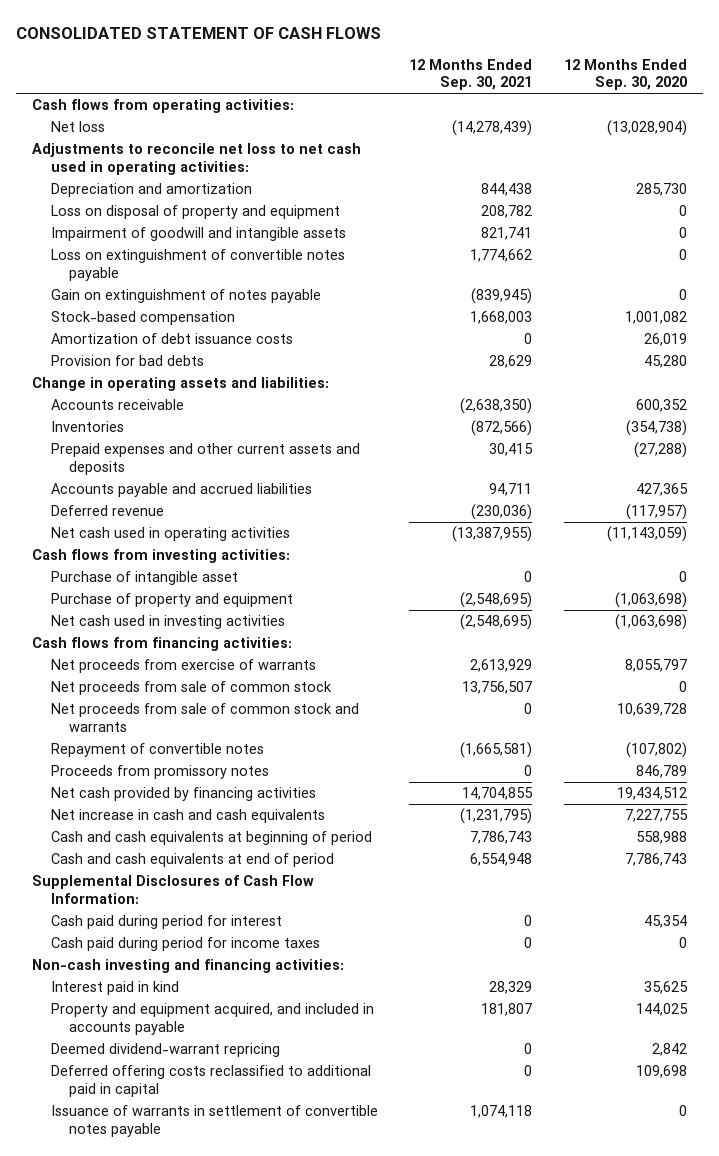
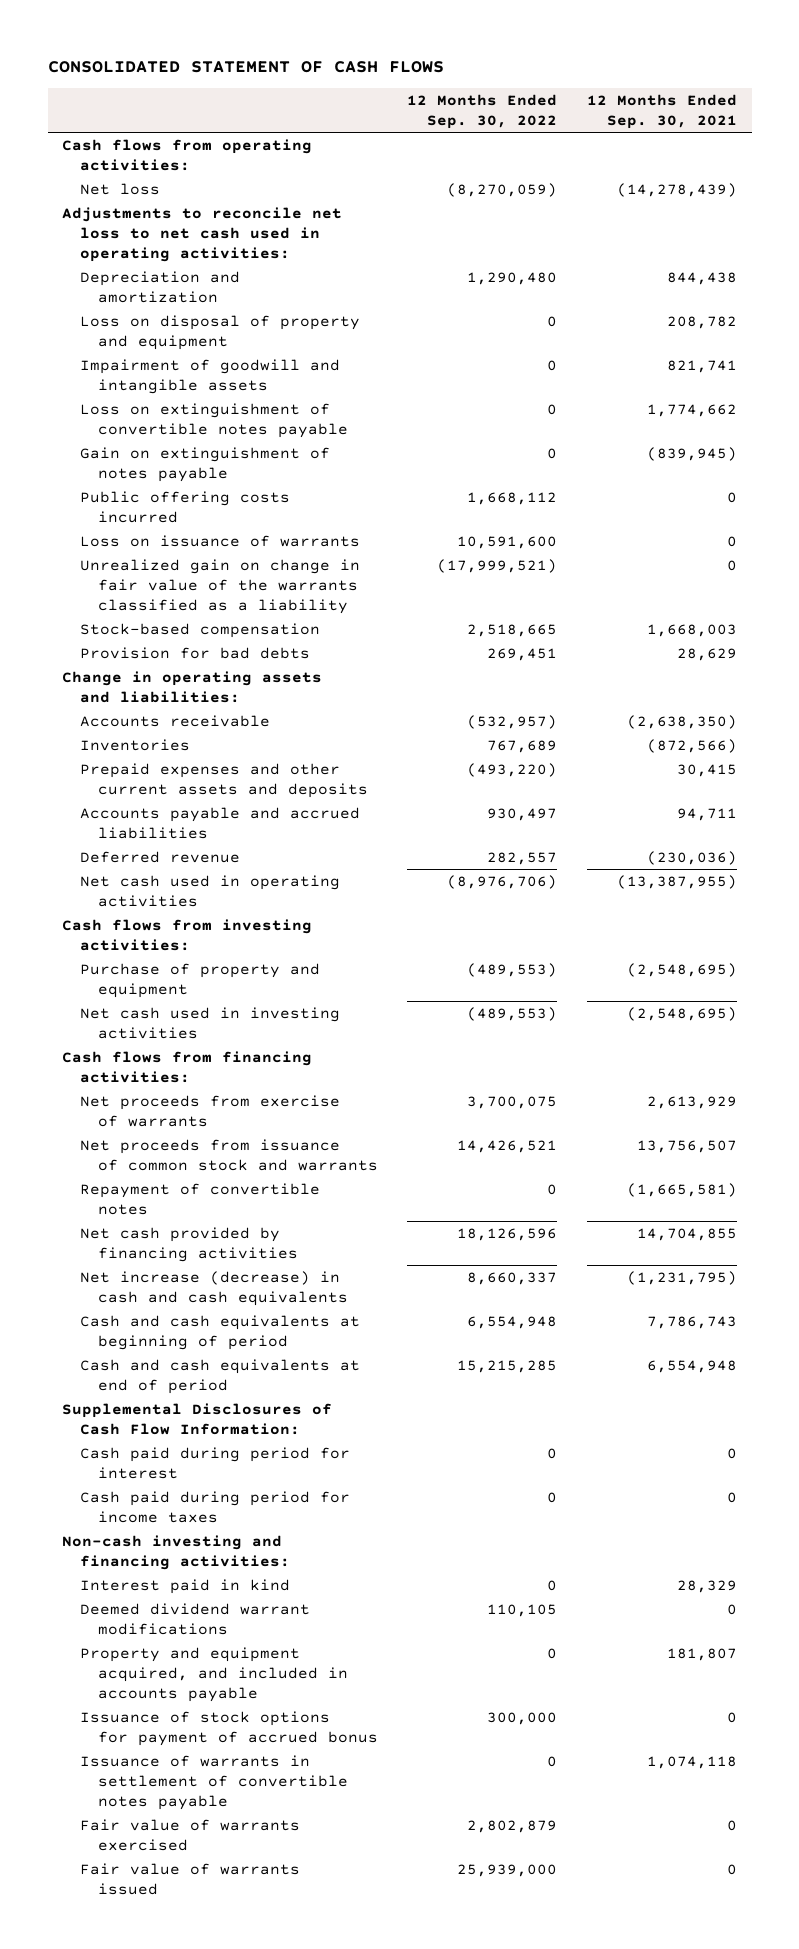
[564,58,688,91] 12 Months Ended Sep. 30, 2020 -> none
none -> [407,93,558,129] 12 Months Ended Sep. 30, 2022
none -> [80,490,291,523] Public offering costs incurred
none -> [80,534,361,547] Loss on issuance of warrants
none -> [80,558,361,614] Unrealized gain on change in fair value of the warrants classified as a liability
[50,333,293,345] Amortization of debt issuance costs -> none
[50,571,238,586] Purchase of intangible asset -> none
[50,681,332,696] Net proceeds from sale of common stock -> none
[50,703,359,732] Net proceeds from sale of common stock and warrants -> [80,1138,378,1171] Net proceeds from issuance of common stock and warrants
[524,703,533,715] 0 -> [636,1139,737,1153] 13,756,507
[50,765,269,780] Proceeds from promissory notes -> none
[50,809,325,824] Net increase in cash and cash equivalents -> [80,1270,348,1306] Net increase (decrease) in cash and cash equivalents
none -> [80,1602,311,1635] Deemed dividend warrant modifications
[50,1043,280,1058] Deemed dividend-warrant repricing -> none
[50,1065,371,1097] Deferred offering costs reclassified to additional paid in capital -> none
none -> [80,1710,378,1746] Issuance of stock options for payment of accrued bonus
none -> [80,1818,301,1851] Fair value of warrants exercised
none -> [80,1862,301,1895] Fair value of warrants issued

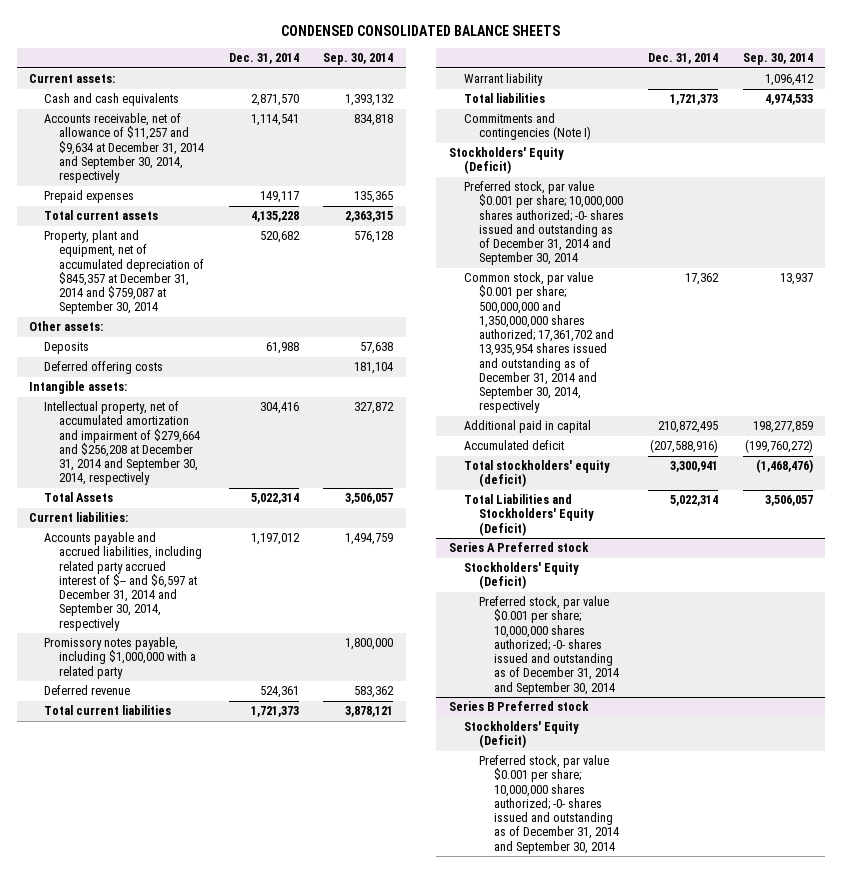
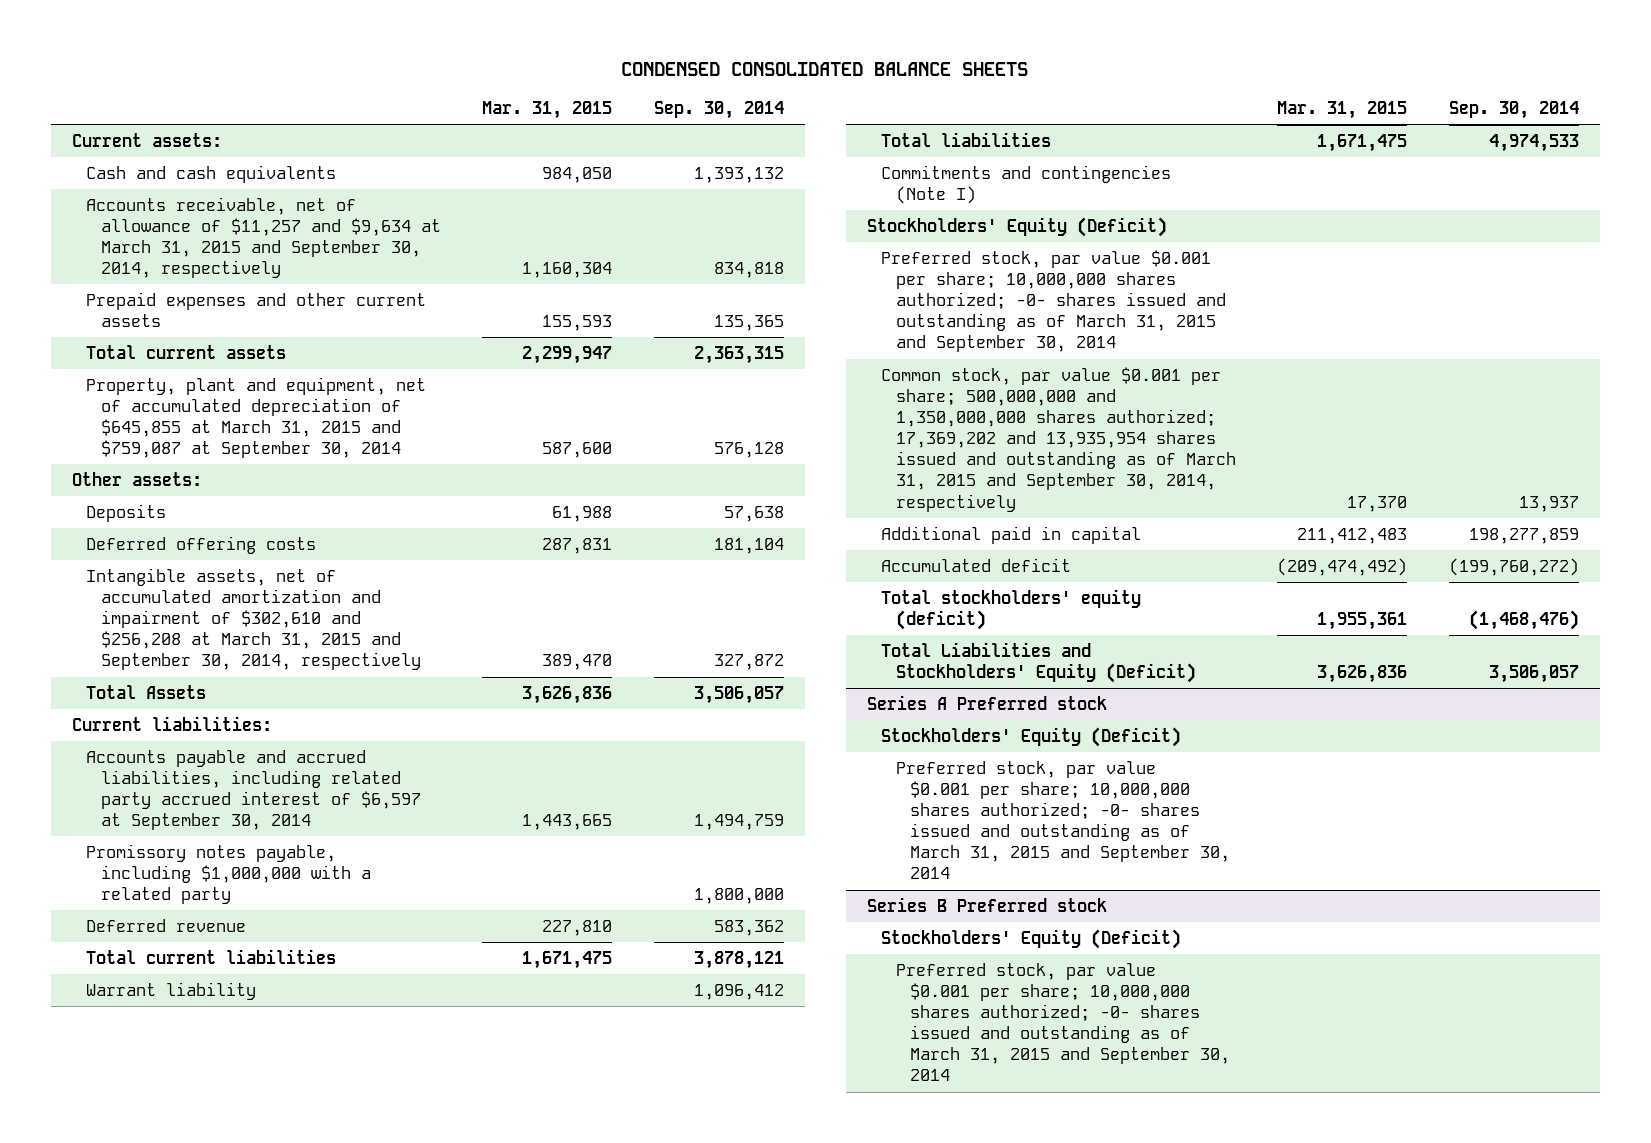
[228,53,299,65] Dec. 31, 2014 -> none
none -> [482,101,613,120] Mar. 31, 2015
[44,113,205,184] Accounts receivable, net of allowance of $11,257 and $9,634 at December 31, 2014 and September 30, 2014, respectively -> [86,196,441,279] Accounts receivable, net of allowance of $11,257 and $9,634 at March 31, 2015 and September 30, 2014, respectively
[44,190,135,204] Prepaid expenses -> [86,291,427,327] Prepaid expenses and other current assets
[44,230,205,315] Property, plant and equipment, net of accumulated depreciation of $845,357 at December 31, 2014 and $759,087 at September 30, 2014 -> [86,376,427,459] Property, plant and equipment, net of accumulated depreciation of $645,855 at March 31, 2015 and $759,087 at September 30, 2014
[28,381,127,395] Intangible assets: -> none
[44,401,201,486] Intellectual property, net of accumulated amortization and impairment of $279,664 and $256,208 at December 31, 2014 and September 30, 2014, respectively -> [86,567,421,671] Intangible assets, net of accumulated amortization and impairment of $302,610 and $256,208 at March 31, 2015 and September 30, 2014, respectively
[44,532,203,631] Accounts payable and accrued liabilities, including related party accrued interest of $-- and $6,597 at December 31, 2014 and September 30, 2014, respectively -> [86,749,421,831] Accounts payable and accrued liabilities, including related party accrued interest of $6,597 at September 30, 2014
[463,181,624,266] Preferred stock, par value $0.001 per share; 10,000,000 shares authorized; -0- shares issued and outstanding as of December 31, 2014 and September 30, 2014 -> [881,249,1226,353] Preferred stock, par value $0.001 per share; 10,000,000 shares authorized; -0- shares issued and outstanding as of March 31, 2015 and September 30, 2014
[463,272,614,414] Common stock, par value $0.001 per share; 500,000,000 and 1,350,000,000 shares authorized; 17,361,702 and 13,935,954 shares issued and outstanding as of December 31, 2014 and September 30, 2014, respectively -> [881,366,1236,512] Common stock, par value $0.001 per share; 500,000,000 and 1,350,000,000 shares authorized; 17,369,202 and 13,935,954 shares issued and outstanding as of March 31, 2015 and September 30, 2014, respectively
[478,596,619,695] Preferred stock, par value $0.001 per share; 10,000,000 shares authorized; -0- shares issued and outstanding as of December 31, 2014 and September 30, 2014 -> [895,760,1231,880] Preferred stock, par value $0.001 per share; 10,000,000 shares authorized; -0- shares issued and outstanding as of March 31, 2015 and September 30, 2014
[478,755,619,854] Preferred stock, par value $0.001 per share; 10,000,000 shares authorized; -0- shares issued and outstanding as of December 31, 2014 and September 30, 2014 -> [895,962,1231,1082] Preferred stock, par value $0.001 per share; 10,000,000 shares authorized; -0- shares issued and outstanding as of March 31, 2015 and September 30, 2014

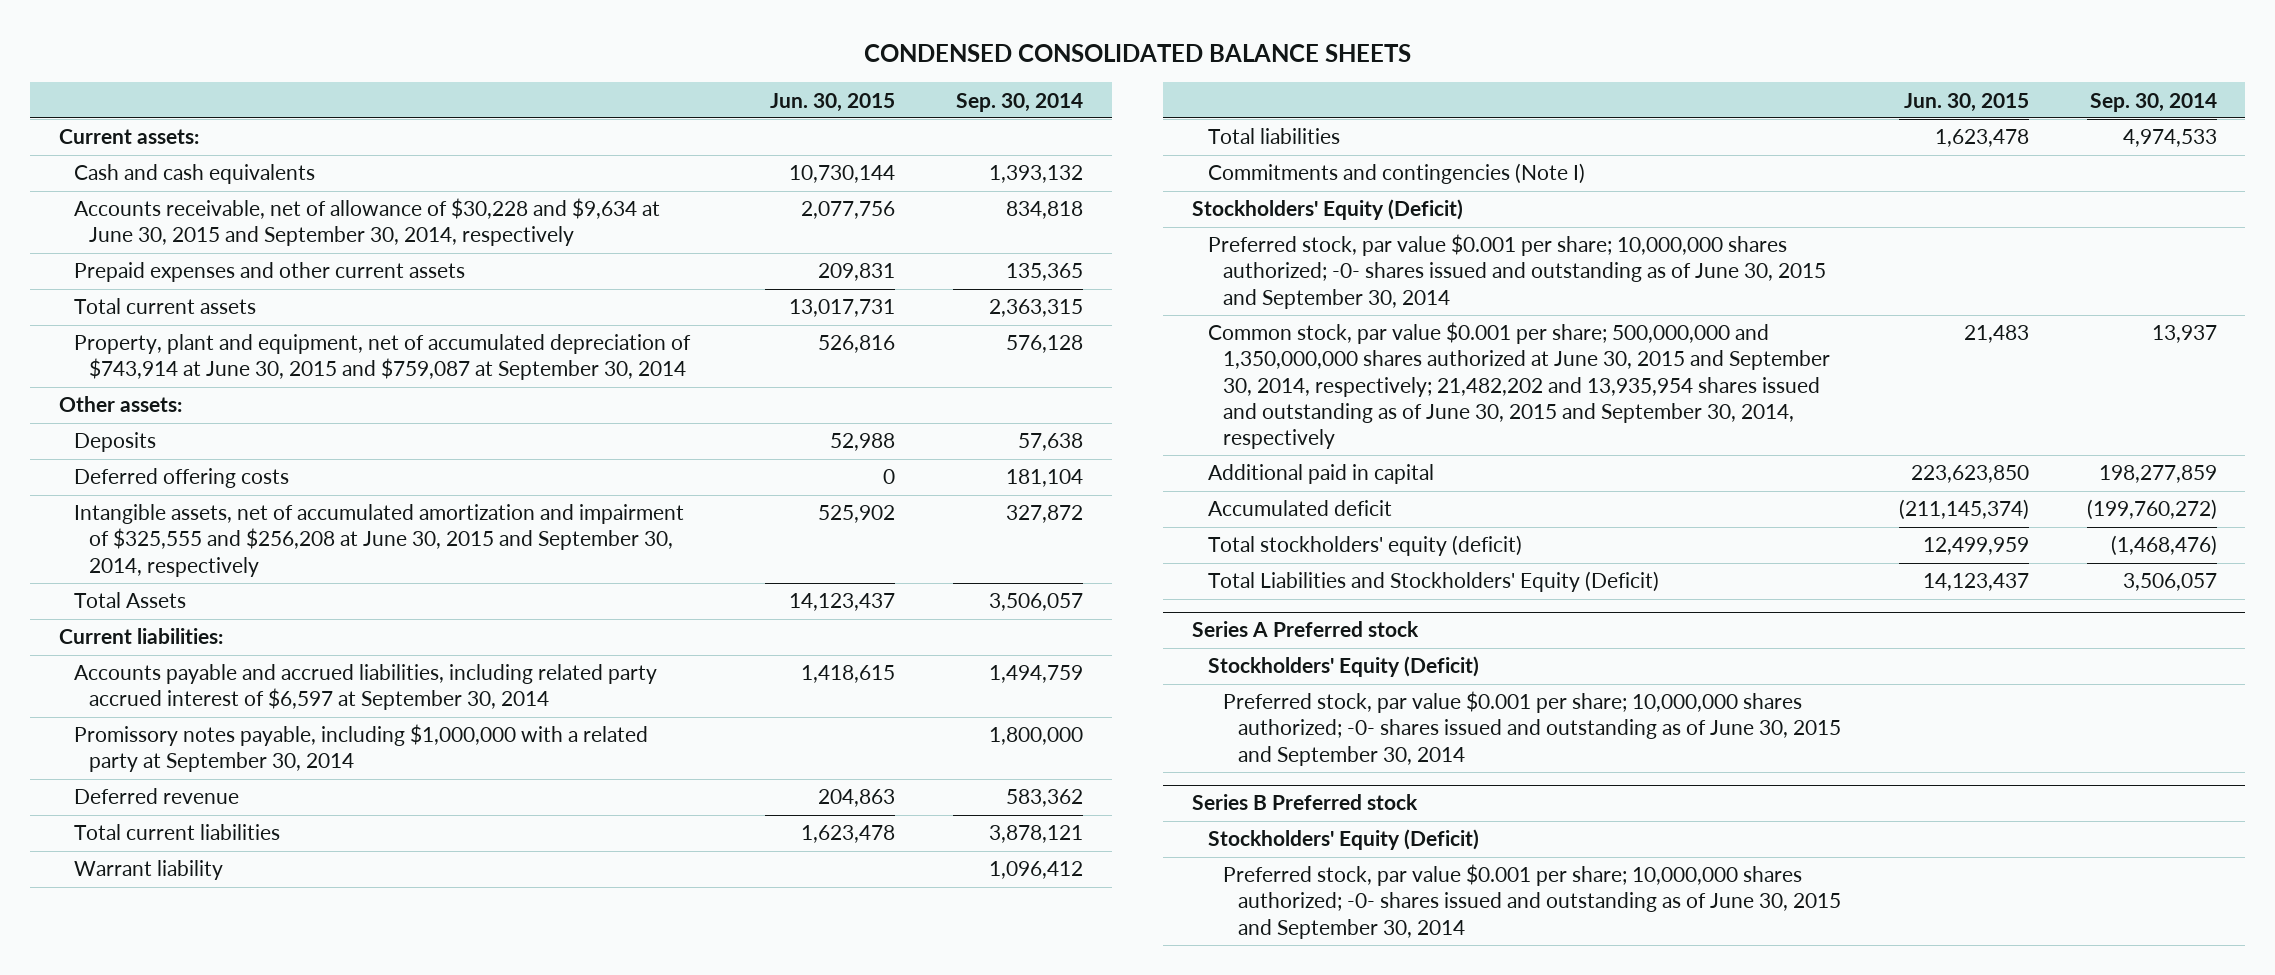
[482,101,613,120] Mar. 31, 2015 -> none
none -> [770,92,896,112] Jun. 30, 2015
[86,196,441,279] Accounts receivable, net of allowance of $11,257 and $9,634 at March 31, 2015 and September 30, 2014, respectively -> [73,198,660,247] Accounts receivable, net of allowance of $30,228 and $9,634 at June 30, 2015 and September 30, 2014, respectively
[86,376,427,459] Property, plant and equipment, net of accumulated depreciation of $645,855 at March 31, 2015 and $759,087 at September 30, 2014 -> [73,334,691,381] Property, plant and equipment, net of accumulated depreciation of $743,914 at June 30, 2015 and $759,087 at September 30, 2014
[86,567,421,671] Intangible assets, net of accumulated amortization and impairment of $302,610 and $256,208 at March 31, 2015 and September 30, 2014, respectively -> [73,504,684,577] Intangible assets, net of accumulated amortization and impairment of $325,555 and $256,208 at June 30, 2015 and September 30, 2014, respectively
[86,843,371,904] Promissory notes payable, including $1,000,000 with a related party -> [73,724,648,773] Promissory notes payable, including $1,000,000 with a related party at September 30, 2014
[881,249,1226,353] Preferred stock, par value $0.001 per share; 10,000,000 shares authorized; -0- shares issued and outstanding as of March 31, 2015 and September 30, 2014 -> [1207,234,1826,309] Preferred stock, par value $0.001 per share; 10,000,000 shares authorized; -0- shares issued and outstanding as of June 30, 2015 and September 30, 2014
[881,366,1236,512] Common stock, par value $0.001 per share; 500,000,000 and 1,350,000,000 shares authorized; 17,369,202 and 13,935,954 shares issued and outstanding as of March 31, 2015 and September 30, 2014, respectively -> [1207,322,1830,449] Common stock, par value $0.001 per share; 500,000,000 and 1,350,000,000 shares authorized at June 30, 2015 and September 30, 2014, respectively; 21,482,202 and 13,935,954 shares issued and outstanding as of June 30, 2015 and September 30, 2014, respectively
[895,760,1231,880] Preferred stock, par value $0.001 per share; 10,000,000 shares authorized; -0- shares issued and outstanding as of March 31, 2015 and September 30, 2014 -> [1222,691,1842,766] Preferred stock, par value $0.001 per share; 10,000,000 shares authorized; -0- shares issued and outstanding as of June 30, 2015 and September 30, 2014
[895,962,1231,1082] Preferred stock, par value $0.001 per share; 10,000,000 shares authorized; -0- shares issued and outstanding as of March 31, 2015 and September 30, 2014 -> [1222,864,1842,939] Preferred stock, par value $0.001 per share; 10,000,000 shares authorized; -0- shares issued and outstanding as of June 30, 2015 and September 30, 2014

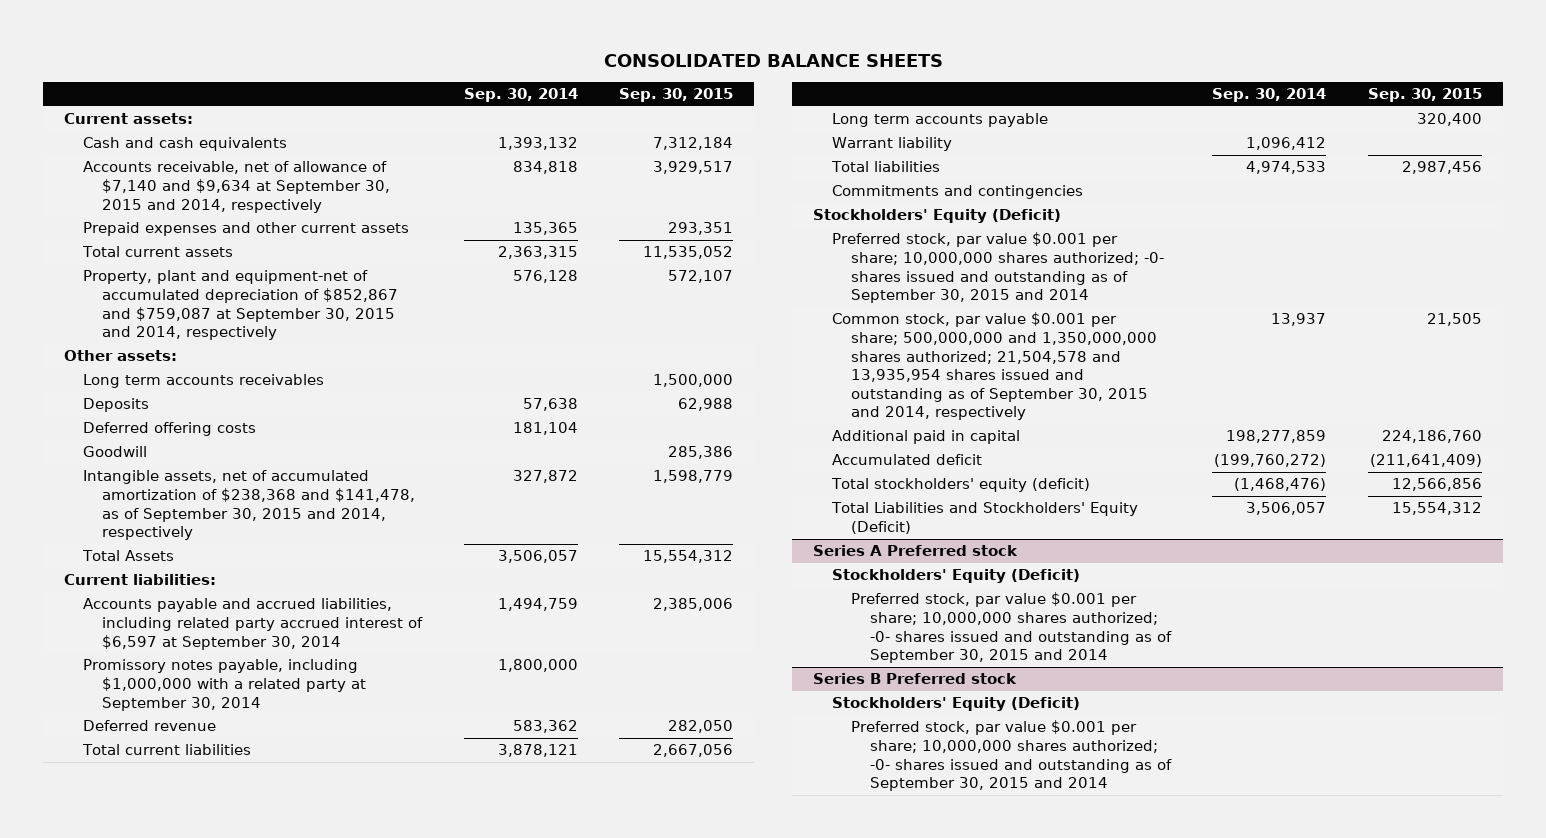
[863,43,1411,62] CONDENSED CONSOLIDATED BALANCE SHEETS -> [604,53,944,67] CONSOLIDATED BALANCE SHEETS
[770,92,896,112] Jun. 30, 2015 -> none
none -> [619,88,734,103] Sep. 30, 2015
[73,198,660,247] Accounts receivable, net of allowance of $30,228 and $9,634 at June 30, 2015 and September 30, 2014, respectively -> [82,161,390,213] Accounts receivable, net of allowance of $7,140 and $9,634 at September 30, 2015 and 2014, respectively
[73,334,691,381] Property, plant and equipment, net of accumulated depreciation of $743,914 at June 30, 2015 and $759,087 at September 30, 2014 -> [82,270,398,341] Property, plant and equipment-net of accumulated depreciation of $852,867 and $759,087 at September 30, 2015 and 2014, respectively
none -> [82,374,324,389] Long term accounts receivables
none -> [82,446,147,458] Goodwill
[73,504,684,577] Intangible assets, net of accumulated amortization and impairment of $325,555 and $256,208 at June 30, 2015 and September 30, 2014, respectively -> [82,470,415,541] Intangible assets, net of accumulated amortization of $238,368 and $141,478, as of September 30, 2015 and 2014, respectively
none -> [831,113,1048,128] Long term accounts payable
[1207,163,1585,185] Commitments and contingencies (Note I) -> [831,185,1083,200] Commitments and contingencies
[1207,234,1826,309] Preferred stock, par value $0.001 per share; 10,000,000 shares authorized; -0- shares issued and outstanding as of June 30, 2015 and September 30, 2014 -> [831,232,1164,304] Preferred stock, par value $0.001 per share; 10,000,000 shares authorized; -0- shares issued and outstanding as of September 30, 2015 and 2014
[1207,322,1830,449] Common stock, par value $0.001 per share; 500,000,000 and 1,350,000,000 shares authorized at June 30, 2015 and September 30, 2014, respectively; 21,482,202 and 13,935,954 shares issued and outstanding as of June 30, 2015 and September 30, 2014, respectively -> [831,312,1157,421] Common stock, par value $0.001 per share; 500,000,000 and 1,350,000,000 shares authorized; 21,504,578 and 13,935,954 shares issued and outstanding as of September 30, 2015 and 2014, respectively
[1222,691,1842,766] Preferred stock, par value $0.001 per share; 10,000,000 shares authorized; -0- shares issued and outstanding as of June 30, 2015 and September 30, 2014 -> [850,592,1172,664] Preferred stock, par value $0.001 per share; 10,000,000 shares authorized; -0- shares issued and outstanding as of September 30, 2015 and 2014
[1222,864,1842,939] Preferred stock, par value $0.001 per share; 10,000,000 shares authorized; -0- shares issued and outstanding as of June 30, 2015 and September 30, 2014 -> [850,720,1172,792] Preferred stock, par value $0.001 per share; 10,000,000 shares authorized; -0- shares issued and outstanding as of September 30, 2015 and 2014

